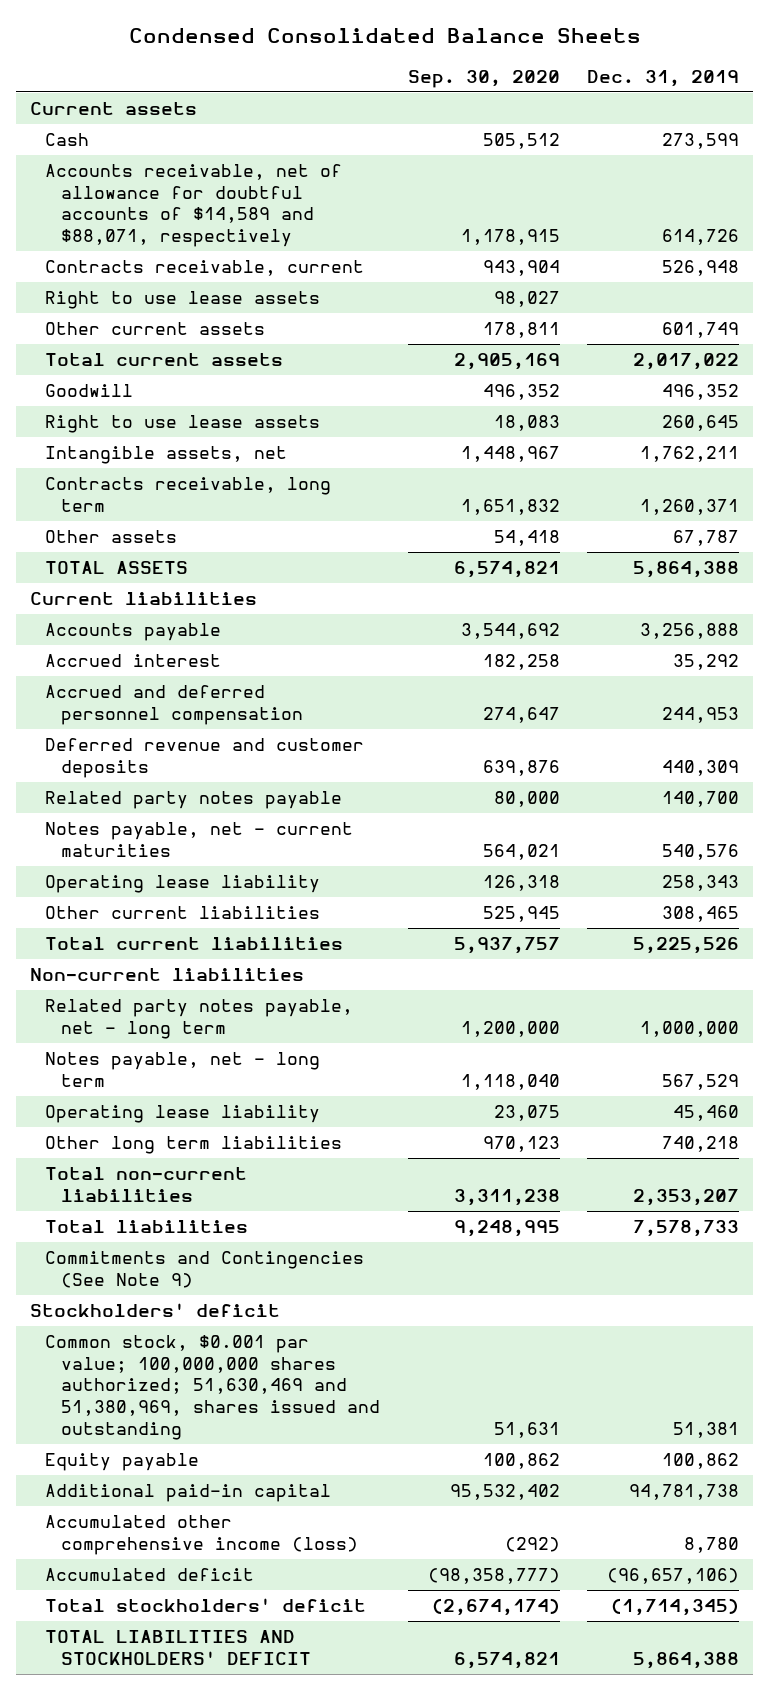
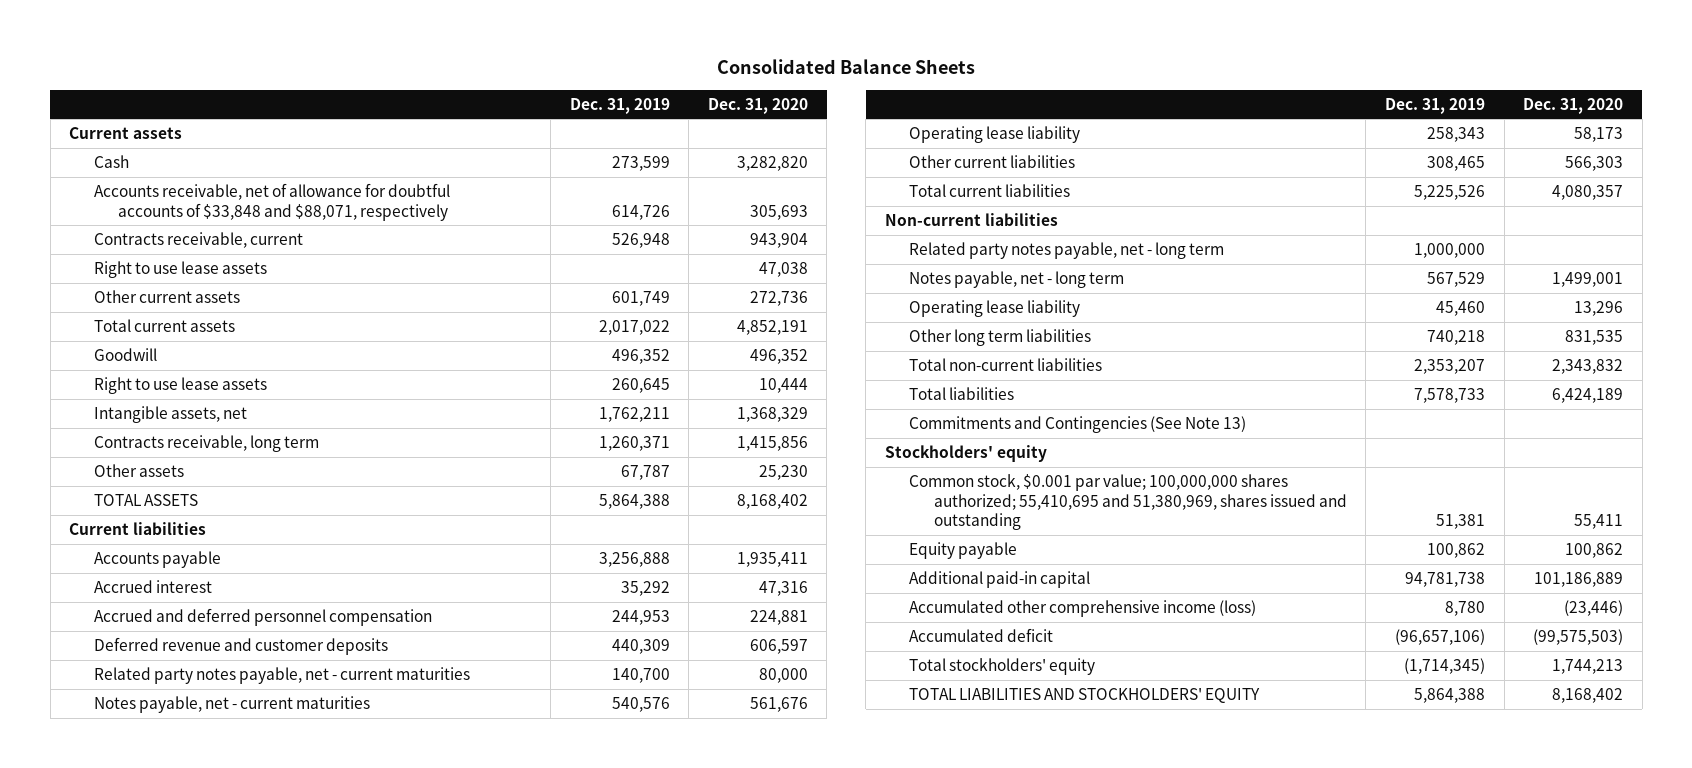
[128,28,641,44] Condensed Consolidated Balance Sheets -> [717,59,976,75] Consolidated Balance Sheets
[407,69,560,88] Sep. 30, 2020 -> none
none -> [707,97,808,114] Dec. 31, 2020
[45,164,343,248] Accounts receivable, net of allowance for doubtful accounts of $14,589 and $88,071, respectively -> [93,182,450,221] Accounts receivable, net of allowance for doubtful accounts of $33,848 and $88,071, respectively
[45,791,343,810] Related party notes payable -> [93,666,470,684] Related party notes payable, net - current maturities
[45,1251,365,1288] Commitments and Contingencies (See Note 9) -> [909,415,1247,433] Commitments and Contingencies (See Note 13)
[30,1303,281,1318] Stockholders' deficit -> [884,444,1047,462] Stockholders' equity
[45,1335,380,1440] Common stock, $0.001 par value; 100,000,000 shares authorized; 51,630,469 and 51,380,969, shares issued and outstanding -> [909,473,1347,531] Common stock, $0.001 par value; 100,000,000 shares authorized; 55,410,695 and 51,380,969, shares issued and outstanding
[45,1598,367,1613] Total stockholders' deficit -> [909,657,1096,675] Total stockholders' equity
[45,1630,311,1665] TOTAL LIABILITIES AND STOCKHOLDERS' DEFICIT -> [909,687,1261,703] TOTAL LIABILITIES AND STOCKHOLDERS' EQUITY

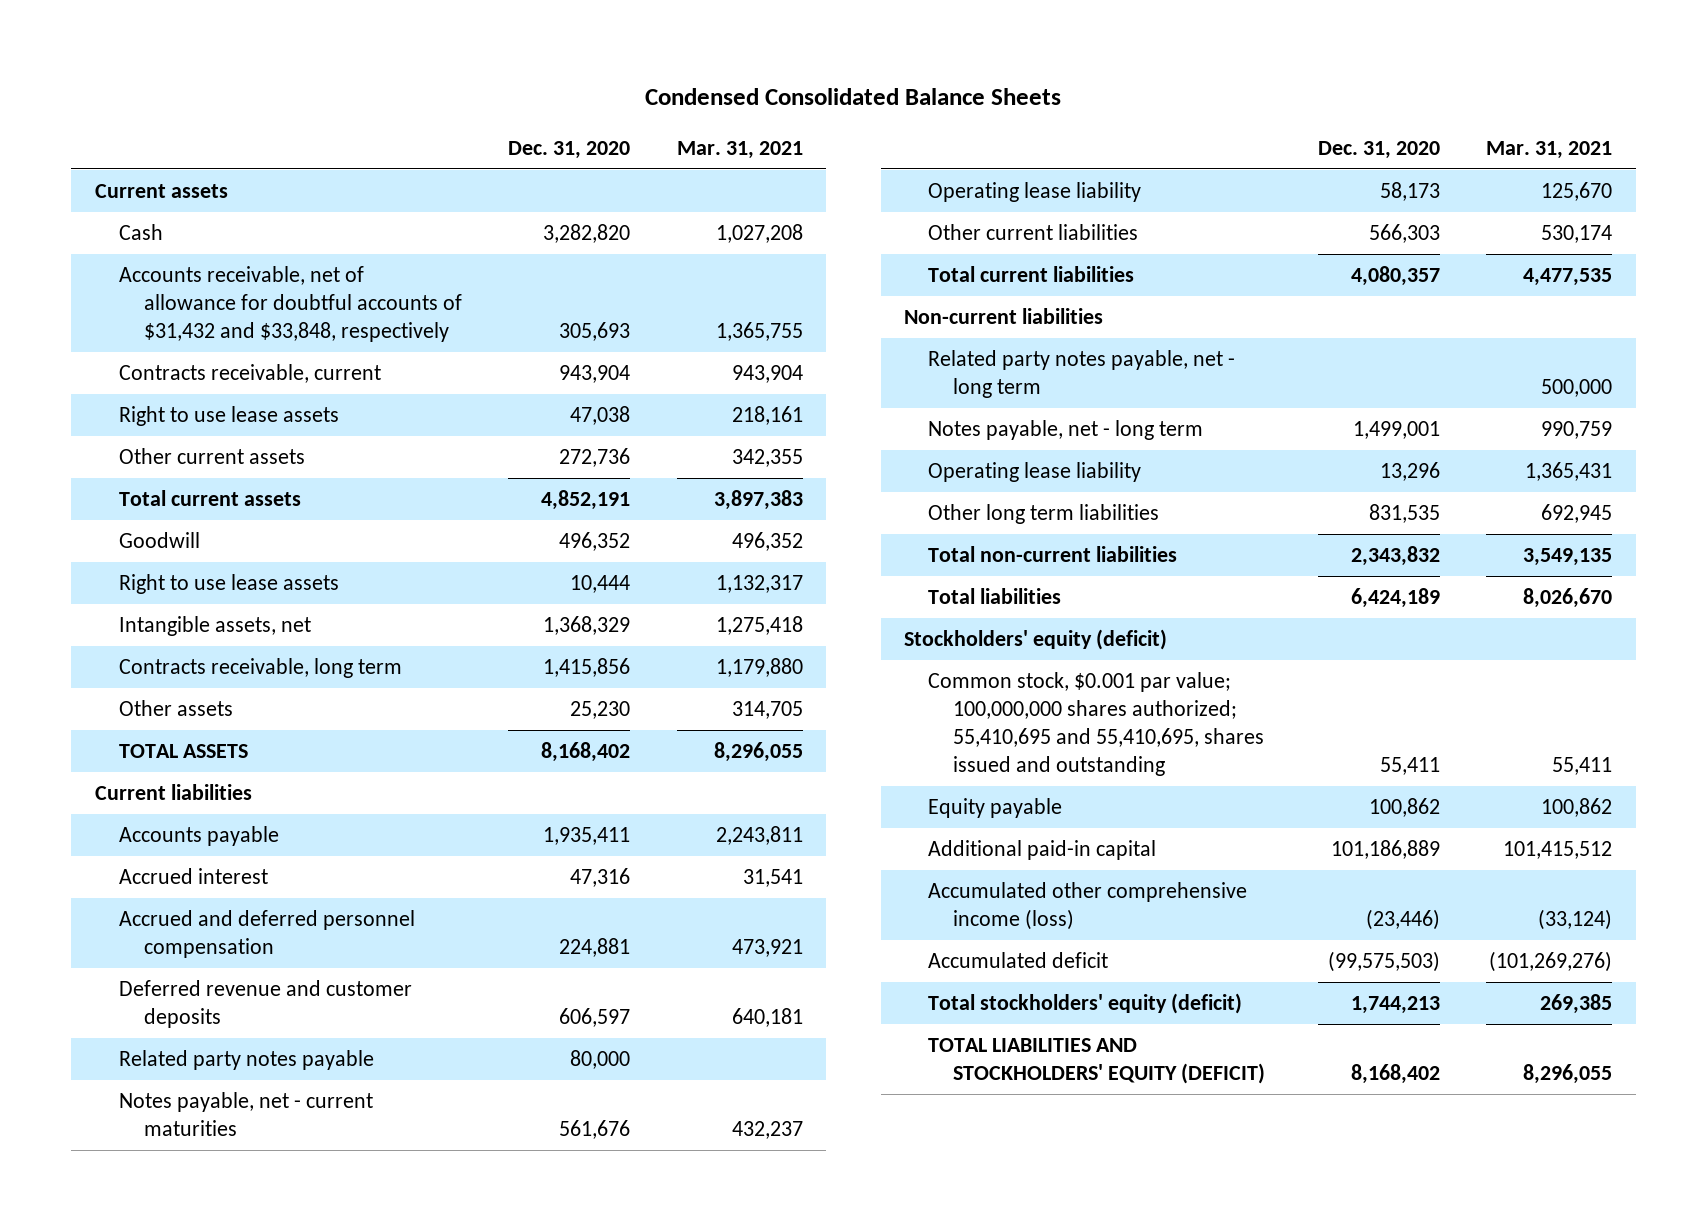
[717,59,976,75] Consolidated Balance Sheets -> [645,88,1062,106] Condensed Consolidated Balance Sheets
[569,97,670,114] Dec. 31, 2019 -> none
none -> [676,140,803,159] Mar. 31, 2021
[93,182,450,221] Accounts receivable, net of allowance for doubtful accounts of $33,848 and $88,071, respectively -> [119,265,462,343] Accounts receivable, net of allowance for doubtful accounts of $31,432 and $33,848, respectively
[93,666,470,684] Related party notes payable, net - current maturities -> [119,1049,375,1070] Related party notes payable
[909,415,1247,433] Commitments and Contingencies (See Note 13) -> none
[884,444,1047,462] Stockholders' equity -> [903,628,1167,650] Stockholders' equity (deficit)
[909,473,1347,531] Common stock, $0.001 par value; 100,000,000 shares authorized; 55,410,695 and 51,380,969, shares issued and outstanding -> [928,671,1264,777] Common stock, $0.001 par value; 100,000,000 shares authorized; 55,410,695 and 55,410,695, shares issued and outstanding
[909,657,1096,675] Total stockholders' equity -> [928,992,1243,1014] Total stockholders' equity (deficit)
[909,687,1261,703] TOTAL LIABILITIES AND STOCKHOLDERS' EQUITY -> [928,1037,1265,1085] TOTAL LIABILITIES AND STOCKHOLDERS' EQUITY (DEFICIT)

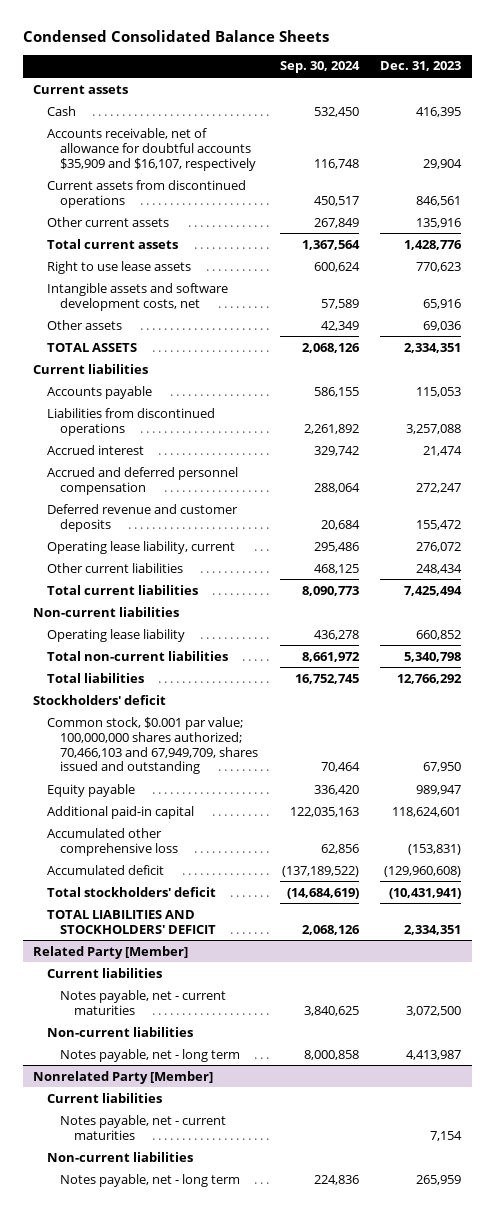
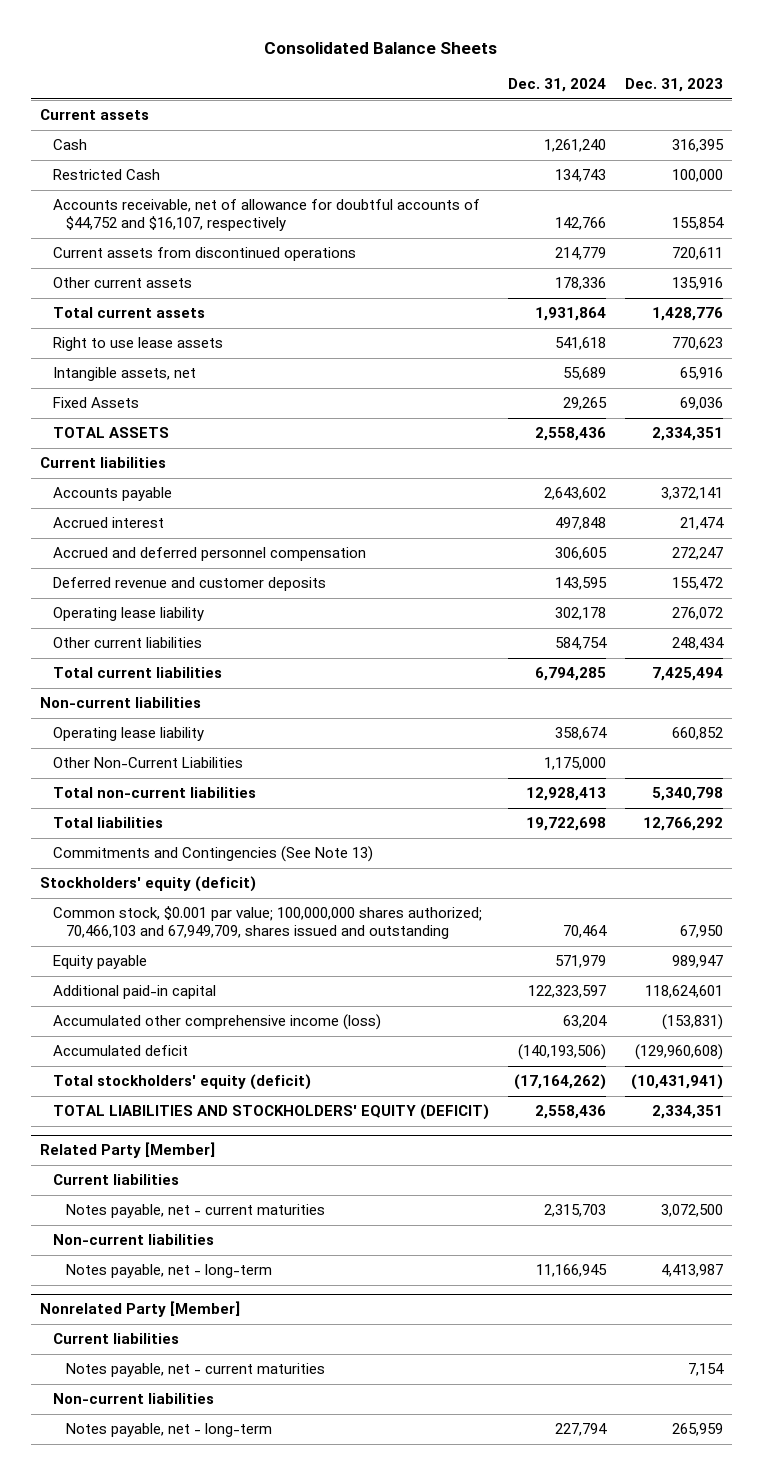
[22,30,329,43] Condensed Consolidated Balance Sheets -> [264,42,498,55] Consolidated Balance Sheets
[279,61,360,74] Sep. 30, 2024 -> none
none -> [507,78,606,93] Dec. 31, 2024
[416,106,462,117] 416,395 -> [671,139,724,153] 316,395
none -> [53,169,161,181] Restricted Cash
[46,127,257,171] Accounts receivable, net of allowance for doubtful accounts $35,909 and $16,107, respectively -> [53,199,481,232] Accounts receivable, net of allowance for doubtful accounts of $44,752 and $16,107, respectively
[423,158,463,169] 29,904 -> [671,217,724,231] 155,854
[416,195,462,206] 846,561 -> [671,247,723,261] 720,611
[46,282,228,311] Intangible assets and software development costs, net -> [53,367,197,382] Intangible assets, net
[46,319,122,330] Other assets -> [53,397,140,409] Fixed Assets
[46,407,215,436] Liabilities from discontinued operations -> none
[416,386,462,397] 115,053 -> [660,487,723,501] 3,372,141
[46,540,235,554] Operating lease liability, current -> [53,607,205,622] Operating lease liability
none -> [53,757,244,769] Other Non-Current Liabilities
none -> [53,846,374,863] Commitments and Contingencies (See Note 13)
[33,694,167,705] Stockholders' deficit -> [40,876,257,893] Stockholders' equity (deficit)
[46,827,179,856] Accumulated other comprehensive loss -> [53,1014,382,1031] Accumulated other comprehensive income (loss)
[46,886,216,897] Total stockholders' deficit -> [53,1074,312,1091] Total stockholders' equity (deficit)
[46,909,217,934] TOTAL LIABILITIES AND STOCKHOLDERS' DEFICIT -> [53,1104,490,1121] TOTAL LIABILITIES AND STOCKHOLDERS' EQUITY (DEFICIT)
[60,1048,241,1062] Notes payable, net - long term -> [66,1264,273,1279] Notes payable, net - long-term
[60,1173,241,1187] Notes payable, net - long term -> [66,1423,273,1438] Notes payable, net - long-term

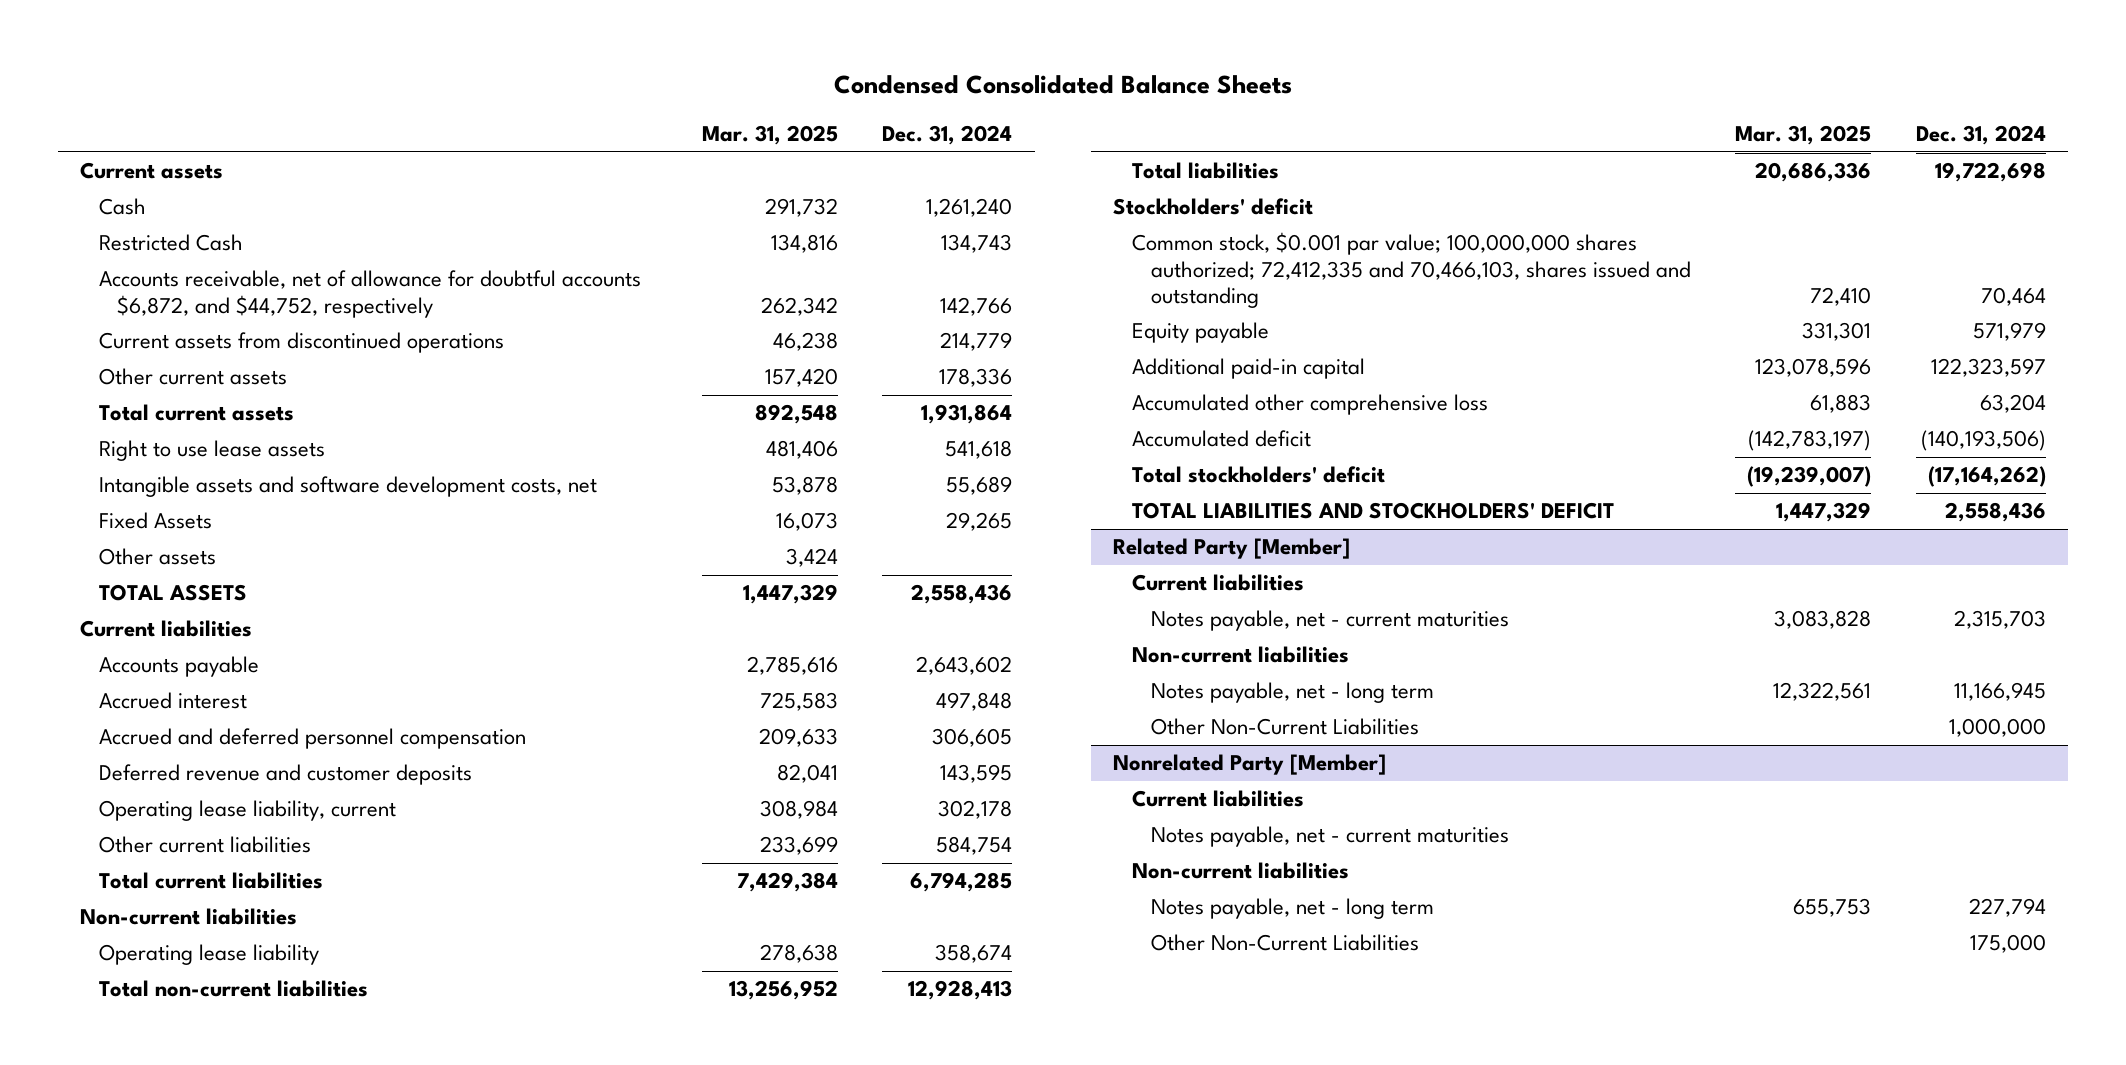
[264,42,498,55] Consolidated Balance Sheets -> [833,74,1292,94] Condensed Consolidated Balance Sheets
[624,78,723,93] Dec. 31, 2023 -> none
none -> [701,125,838,146] Mar. 31, 2025
[53,199,481,232] Accounts receivable, net of allowance for doubtful accounts of $44,752 and $16,107, respectively -> [98,270,641,318] Accounts receivable, net of allowance for doubtful accounts $6,872, and $44,752, respectively
[53,367,197,382] Intangible assets, net -> [98,476,597,498] Intangible assets and software development costs, net
none -> [98,548,216,566] Other assets
[53,607,205,622] Operating lease liability -> [98,800,396,822] Operating lease liability, current
[53,757,244,769] Other Non-Current Liabilities -> none
[53,846,374,863] Commitments and Contingencies (See Note 13) -> none
[40,876,257,893] Stockholders' equity (deficit) -> [1113,198,1314,216] Stockholders' deficit
[53,906,483,940] Common stock, $0.001 par value; 100,000,000 shares authorized; 70,466,103 and 67,949,709, shares issued and outstanding -> [1132,232,1691,308] Common stock, $0.001 par value; 100,000,000 shares authorized; 72,412,335 and 70,466,103, shares issued and outstanding
[53,1014,382,1031] Accumulated other comprehensive income (loss) -> [1132,394,1489,416] Accumulated other comprehensive loss
[53,1074,312,1091] Total stockholders' equity (deficit) -> [1132,466,1386,484] Total stockholders' deficit
[53,1104,490,1121] TOTAL LIABILITIES AND STOCKHOLDERS' EQUITY (DEFICIT) -> [1132,502,1615,520] TOTAL LIABILITIES AND STOCKHOLDERS' DEFICIT
[66,1264,273,1279] Notes payable, net - long-term -> [1150,682,1434,704] Notes payable, net - long term
none -> [1150,718,1419,736] Other Non-Current Liabilities
[66,1423,273,1438] Notes payable, net - long-term -> [1150,898,1434,920] Notes payable, net - long term
none -> [1150,934,1419,952] Other Non-Current Liabilities

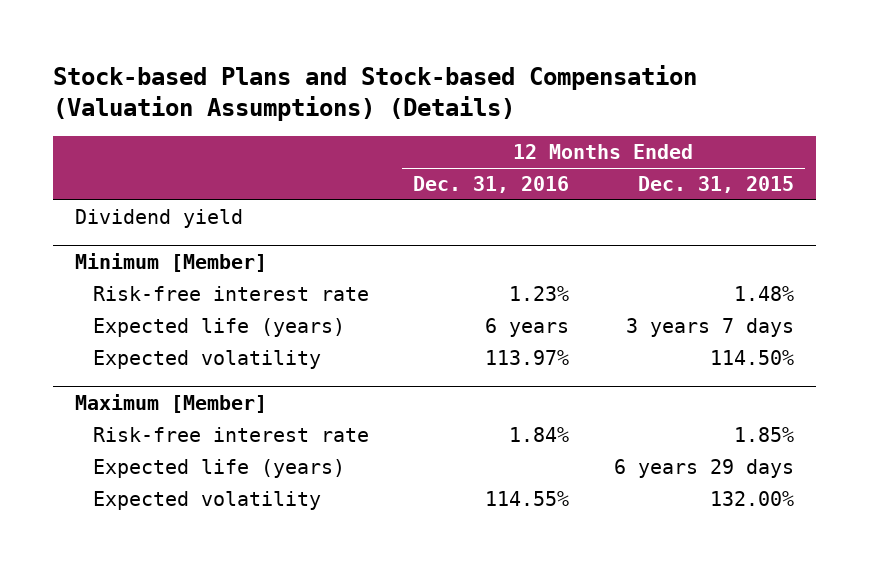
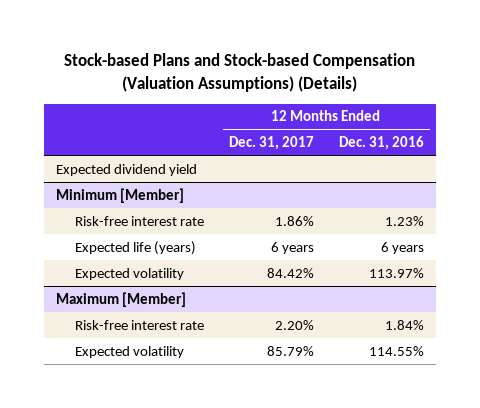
[637,176,794,194] Dec. 31, 2015 -> none
none -> [228,136,314,151] Dec. 31, 2017
[75,209,244,229] Dividend yield -> [55,163,197,176] Expected dividend yield
[92,459,345,479] Expected life (years) -> none

